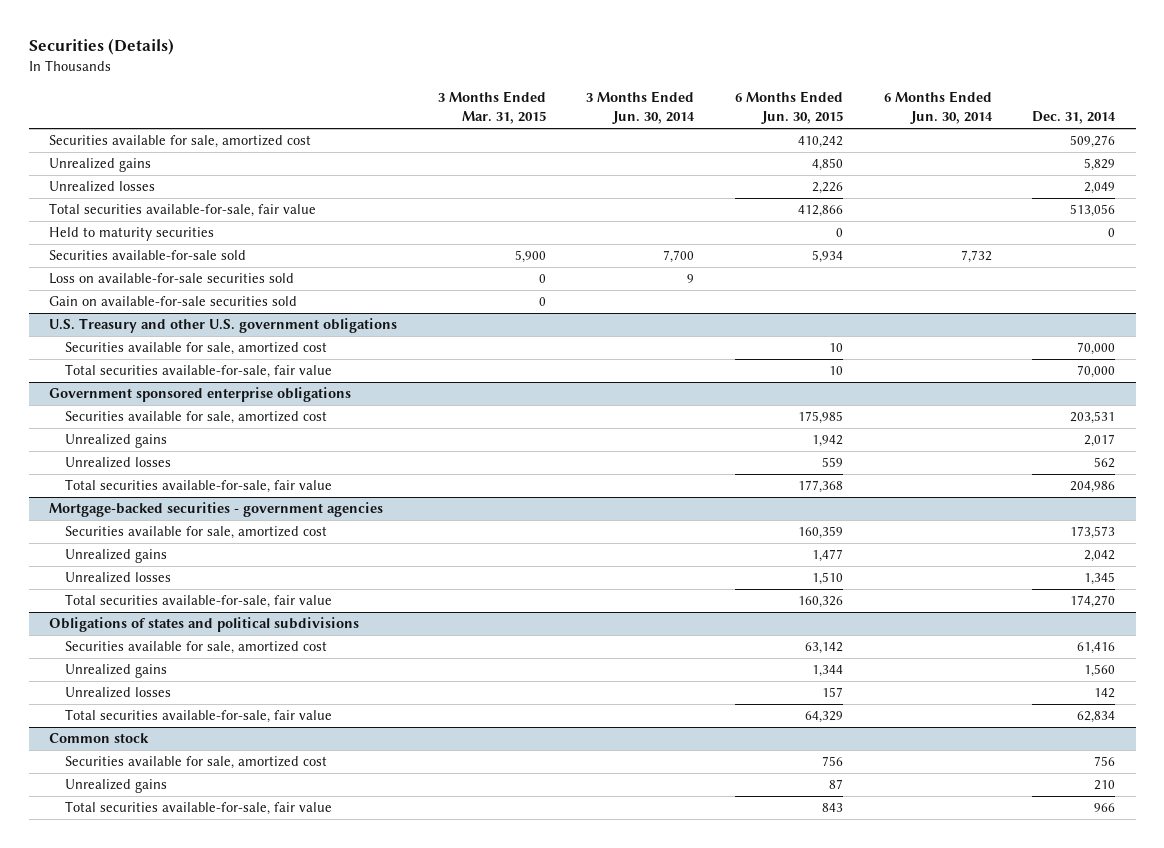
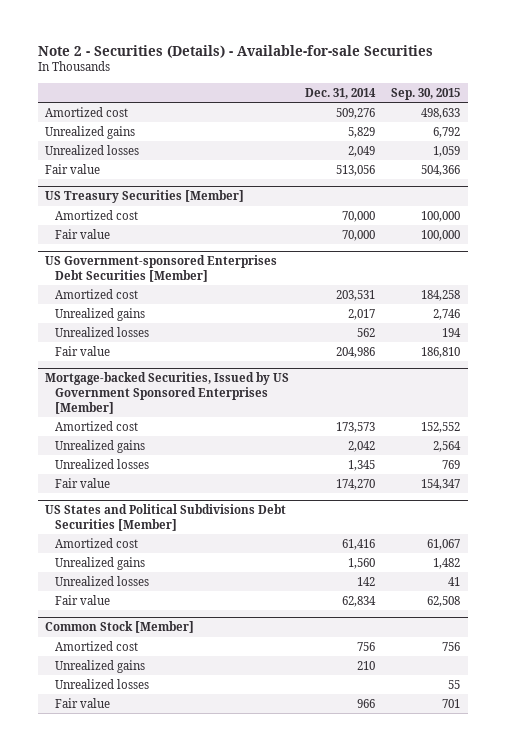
[28,38,174,56] Securities (Details) -> [37,44,433,58] Note 2 - Securities (Details) - Available-for-sale Securities
[437,91,546,125] 3 Months Ended Mar. 31, 2015 -> none
[586,91,696,125] 3 Months Ended Jun. 30, 2014 -> none
[735,91,844,125] 6 Months Ended Jun. 30, 2015 -> none
[883,91,993,125] 6 Months Ended Jun. 30, 2014 -> none
none -> [391,87,461,100] Sep. 30, 2015
[49,135,312,149] Securities available for sale, amortized cost -> [45,106,129,117] Amortized cost
[49,227,215,242] Held to maturity securities -> none
[49,250,247,261] Securities available-for-sale sold -> none
[49,273,295,285] Loss on available-for-sale securities sold -> none
[49,296,298,307] Gain on available-for-sale securities sold -> none
[49,203,317,218] Total securities available-for-sale, fair value -> [45,163,101,174] Fair value
[49,318,398,334] U.S. Treasury and other U.S. government obligations -> [45,190,245,204] US Treasury Securities [Member]
[65,342,328,356] Securities available for sale, amortized cost -> [54,209,138,220] Amortized cost
[65,364,333,379] Total securities available-for-sale, fair value -> [54,228,110,239] Fair value
[49,387,352,403] Government sponsored enterprise obligations -> [45,255,278,282] US Government-sponsored Enterprises Debt Securities [Member]
[65,411,328,425] Securities available for sale, amortized cost -> [54,288,138,299] Amortized cost
[65,479,333,494] Total securities available-for-sale, fair value -> [54,345,110,356] Fair value
[49,502,384,518] Mortgage-backed securities - government agencies -> [45,372,290,414] Mortgage-backed Securities, Issued by US Government Sponsored Enterprises [Member]
[65,526,328,540] Securities available for sale, amortized cost -> [54,420,138,431] Amortized cost
[65,594,333,609] Total securities available-for-sale, fair value -> [54,477,110,488] Fair value
[49,617,360,633] Obligations of states and political subdivisions -> [45,504,287,531] US States and Political Subdivisions Debt Securities [Member]
[65,641,328,655] Securities available for sale, amortized cost -> [54,537,138,548] Amortized cost
[65,709,333,724] Total securities available-for-sale, fair value -> [54,594,110,605] Fair value
[49,733,150,744] Common stock -> [45,621,195,634] Common Stock [Member]
[65,756,328,770] Securities available for sale, amortized cost -> [54,640,138,651] Amortized cost
none -> [54,678,149,689] Unrealized losses
[65,801,333,816] Total securities available-for-sale, fair value -> [54,697,110,708] Fair value

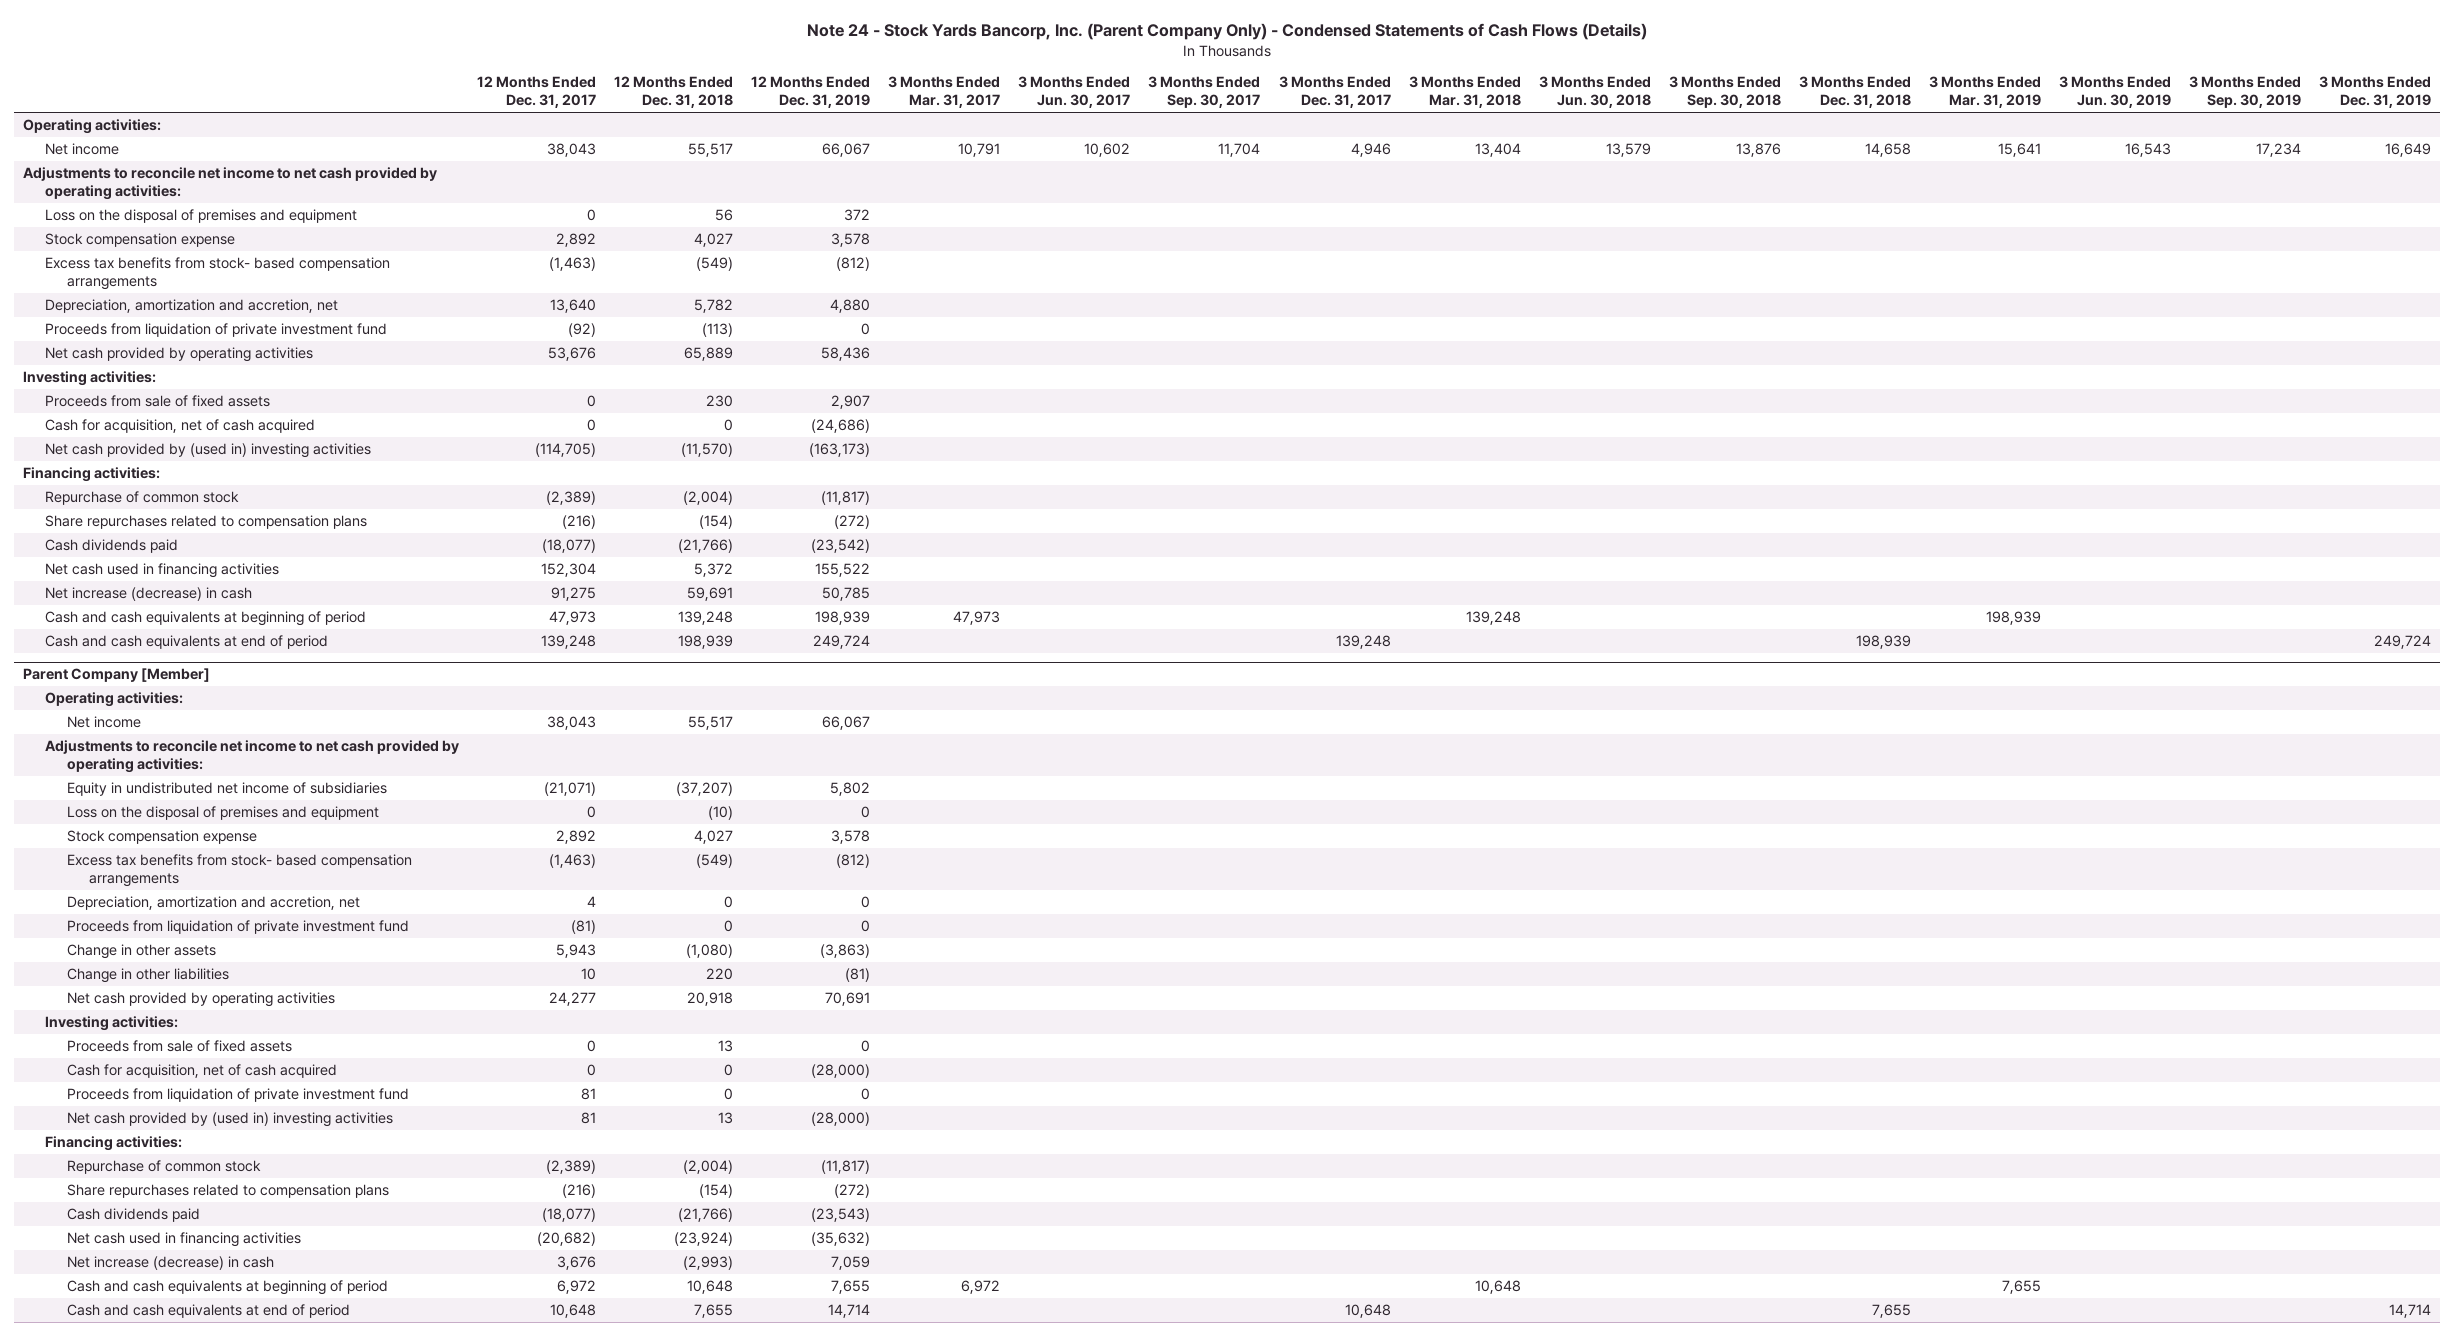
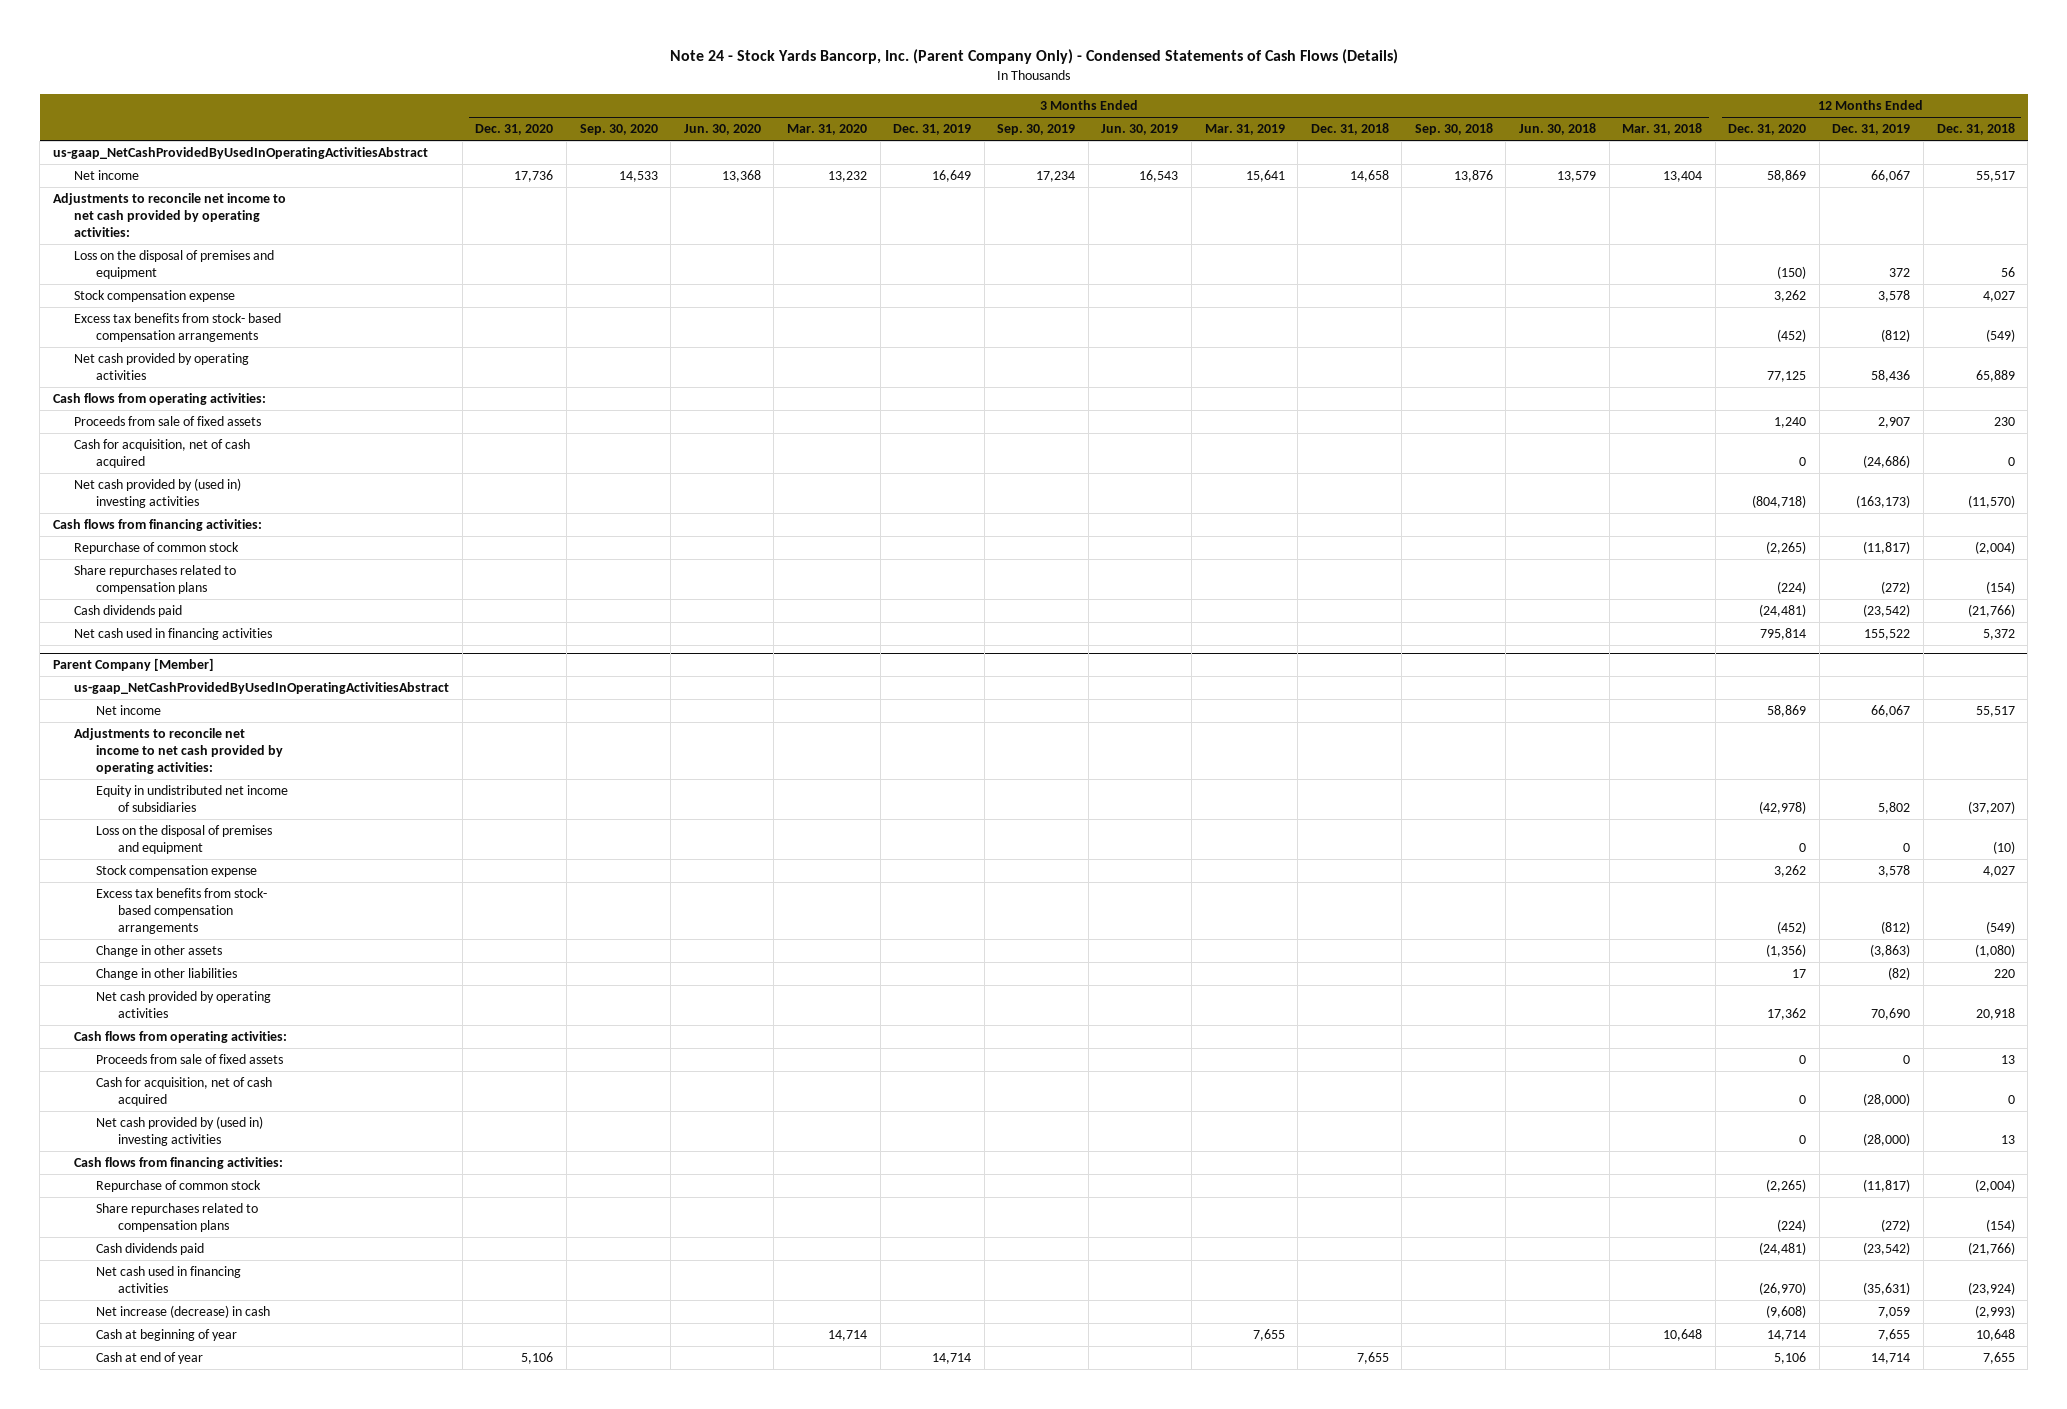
[477,76,597,109] 12 Months Ended Dec. 31, 2017 -> none
[888,76,1001,109] 3 Months Ended Mar. 31, 2017 -> none
[1018,76,1131,109] 3 Months Ended Jun. 30, 2017 -> none
[1148,76,1261,109] 3 Months Ended Sep. 30, 2017 -> none
[1278,76,1391,109] 3 Months Ended Dec. 31, 2017 -> none
none -> [475,124,554,136] Dec. 31, 2020
none -> [579,124,658,136] Sep. 30, 2020
none -> [683,124,761,136] Jun. 30, 2020
none -> [786,124,867,136] Mar. 31, 2020
none -> [1728,124,1807,136] Dec. 31, 2020
[23,119,162,135] Operating activities: -> [52,147,428,160] us-gaap_NetCashProvidedByUsedInOperatingActivitiesAbstract
[44,299,338,314] Depreciation, amortization and accretion, net -> none
[44,323,387,338] Proceeds from liquidation of private investment fund -> none
[23,371,157,387] Investing activities: -> [52,393,266,406] Cash flows from operating activities:
[23,467,161,483] Financing activities: -> [52,519,262,532] Cash flows from financing activities:
[44,587,252,602] Net increase (decrease) in cash -> none
[44,611,366,627] Cash and cash equivalents at beginning of period -> none
[44,635,328,650] Cash and cash equivalents at end of period -> none
[44,692,183,708] Operating activities: -> [74,682,450,695] us-gaap_NetCashProvidedByUsedInOperatingActivitiesAbstract
[66,896,360,911] Depreciation, amortization and accretion, net -> none
[66,920,409,935] Proceeds from liquidation of private investment fund -> none
[845,968,871,983] (81) -> [1888,967,1911,981] (82)
[825,992,871,1007] 70,691 -> [1871,1007,1911,1020] 70,690
[44,1016,178,1032] Investing activities: -> [74,1031,288,1044] Cash flows from operating activities:
[66,1088,409,1103] Proceeds from liquidation of private investment fund -> none
[44,1136,182,1152] Financing activities: -> [74,1157,284,1170] Cash flows from financing activities:
[811,1208,871,1223] (23,543) -> [1863,1242,1911,1256] (23,542)
[811,1232,871,1247] (35,632) -> [1863,1281,1911,1295] (35,631)
[66,1280,388,1296] Cash and cash equivalents at beginning of period -> [96,1329,238,1342] Cash at beginning of year
[66,1304,350,1319] Cash and cash equivalents at end of period -> [96,1352,204,1365] Cash at end of year

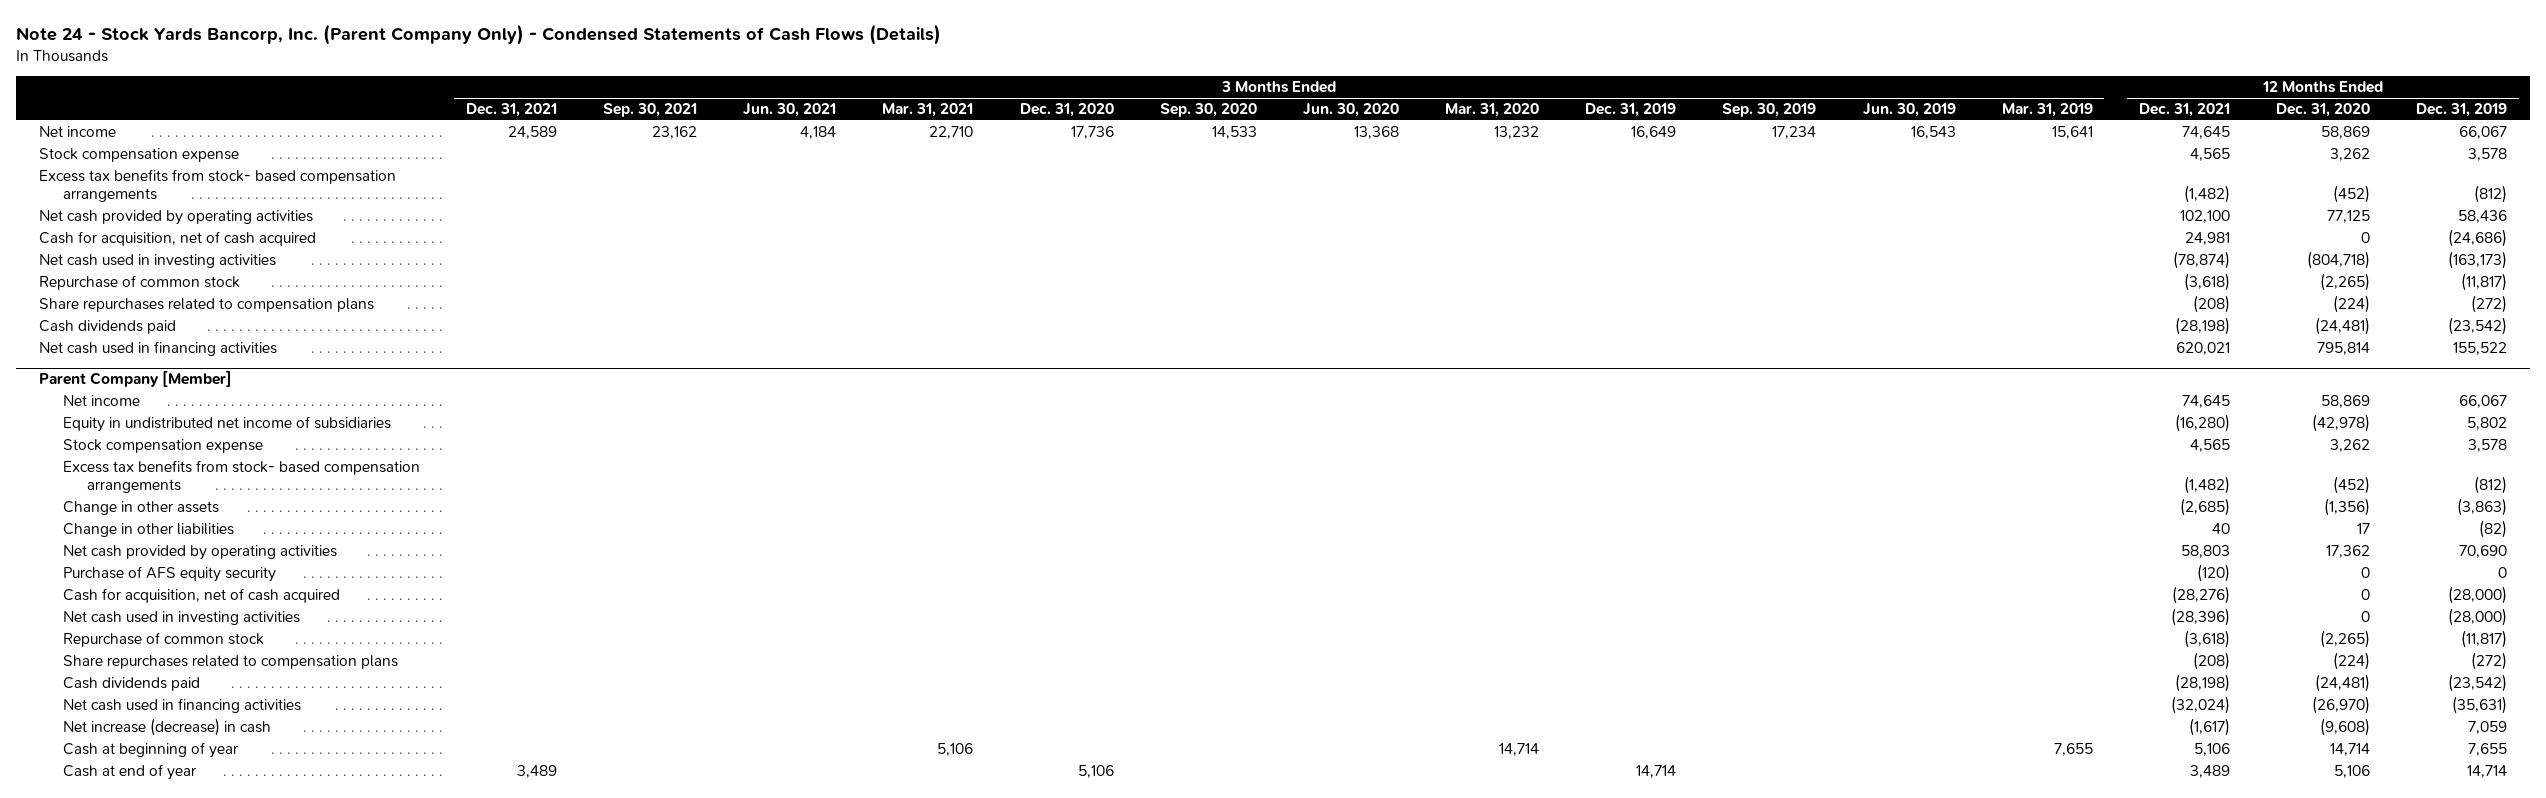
[1310,123,1389,136] Dec. 31, 2018 -> none
[1414,123,1493,136] Sep. 30, 2018 -> none
[1519,123,1597,136] Jun. 30, 2018 -> none
[1622,123,1703,136] Mar. 31, 2018 -> none
[1936,123,2015,136] Dec. 31, 2018 -> none
none -> [465,103,557,118] Dec. 31, 2021
none -> [603,103,698,118] Sep. 30, 2021
none -> [743,103,837,118] Jun. 30, 2021
none -> [882,103,974,118] Mar. 31, 2021
none -> [2138,103,2230,118] Dec. 31, 2021
[52,147,428,160] us-gaap_NetCashProvidedByUsedInOperatingActivitiesAbstract -> none
[52,193,286,237] Adjustments to reconcile net income to net cash provided by operating activities: -> none
[74,250,275,279] Loss on the disposal of premises and equipment -> none
[52,393,266,406] Cash flows from operating activities: -> none
[74,416,262,427] Proceeds from sale of fixed assets -> none
[52,519,262,532] Cash flows from financing activities: -> none
[74,478,242,508] Net cash provided by (used in) investing activities -> [38,254,276,269] Net cash used in investing activities
[74,682,450,695] us-gaap_NetCashProvidedByUsedInOperatingActivitiesAbstract -> none
[74,728,284,774] Adjustments to reconcile net income to net cash provided by operating activities: -> none
[96,825,273,854] Loss on the disposal of premises and equipment -> none
[74,1031,288,1044] Cash flows from operating activities: -> none
[96,1054,284,1065] Proceeds from sale of fixed assets -> none
none -> [62,566,276,583] Purchase of AFS equity security
[74,1157,284,1170] Cash flows from financing activities: -> none
[96,1116,264,1146] Net cash provided by (used in) investing activities -> [62,611,300,626] Net cash used in investing activities

